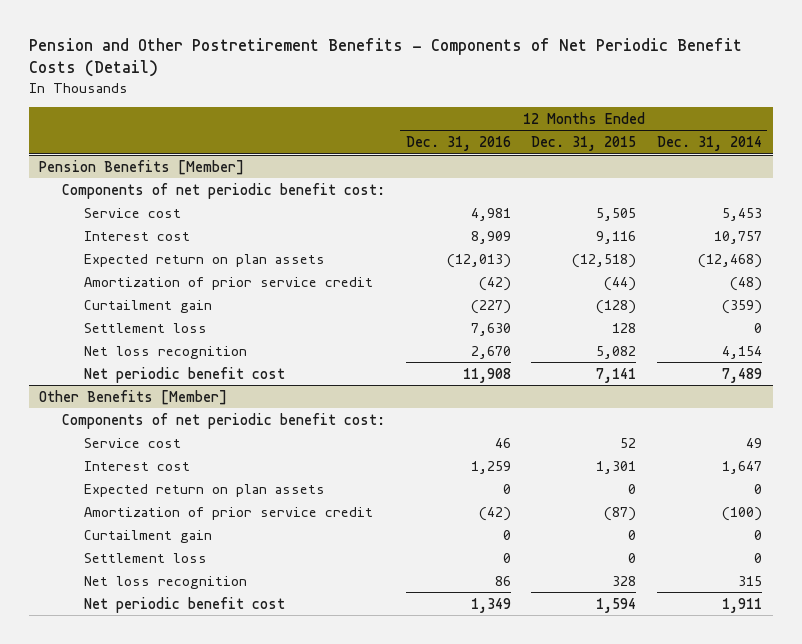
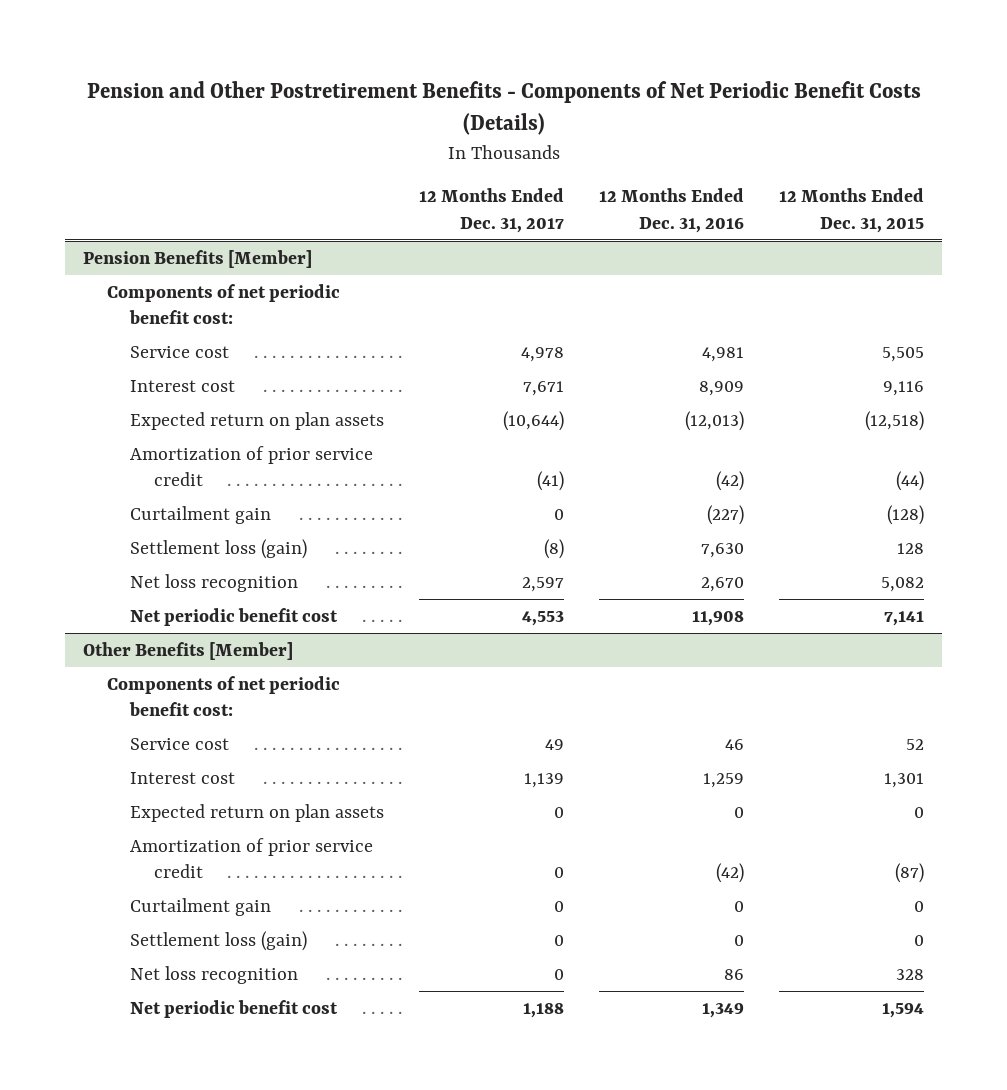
[28,38,742,78] Pension and Other Postretirement Benefits - Components of Net Periodic Benefit Costs (Detail) -> [86,80,921,136] Pension and Other Postretirement Benefits - Components of Net Periodic Benefit Costs (Details)
[657,135,763,151] Dec. 31, 2014 -> none
none -> [419,188,565,233] 12 Months Ended Dec. 31, 2017
[84,322,208,333] Settlement loss -> [130,538,308,559] Settlement loss (gain)
[84,552,208,563] Settlement loss -> [130,930,308,951] Settlement loss (gain)

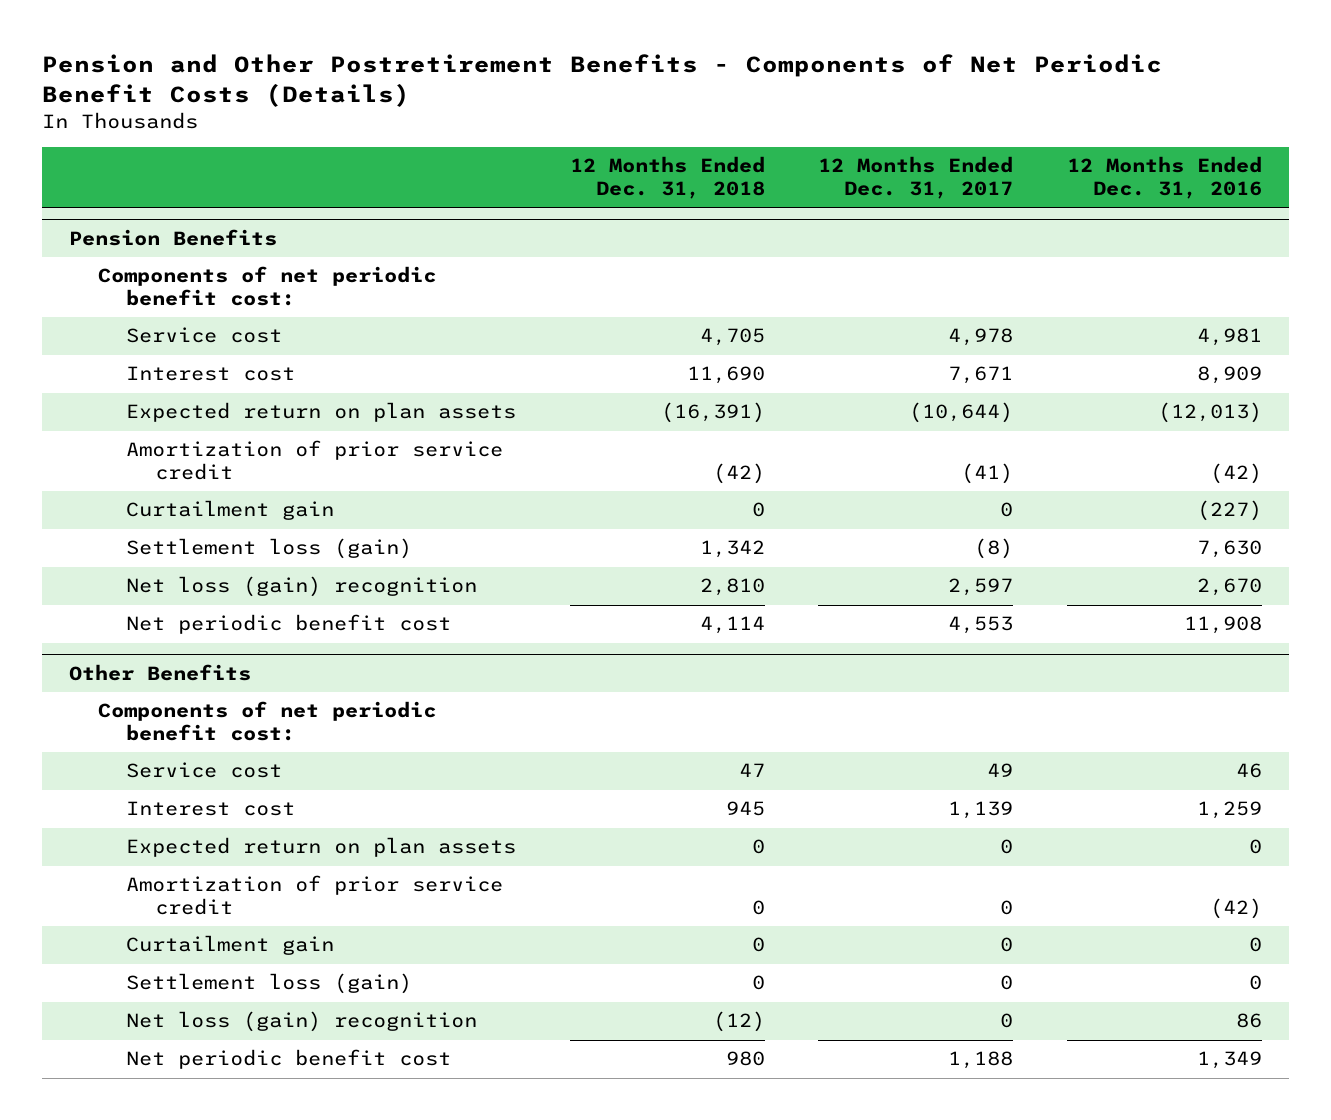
[779,188,925,233] 12 Months Ended Dec. 31, 2015 -> none
none -> [569,156,765,199] 12 Months Ended Dec. 31, 2018
[82,249,312,268] Pension Benefits [Member] -> [68,228,277,246] Pension Benefits
[130,573,299,592] Net loss recognition -> [126,576,478,598] Net loss (gain) recognition
[82,641,293,660] Other Benefits [Member] -> [68,663,251,681] Other Benefits
[130,965,299,984] Net loss recognition -> [126,1011,478,1033] Net loss (gain) recognition

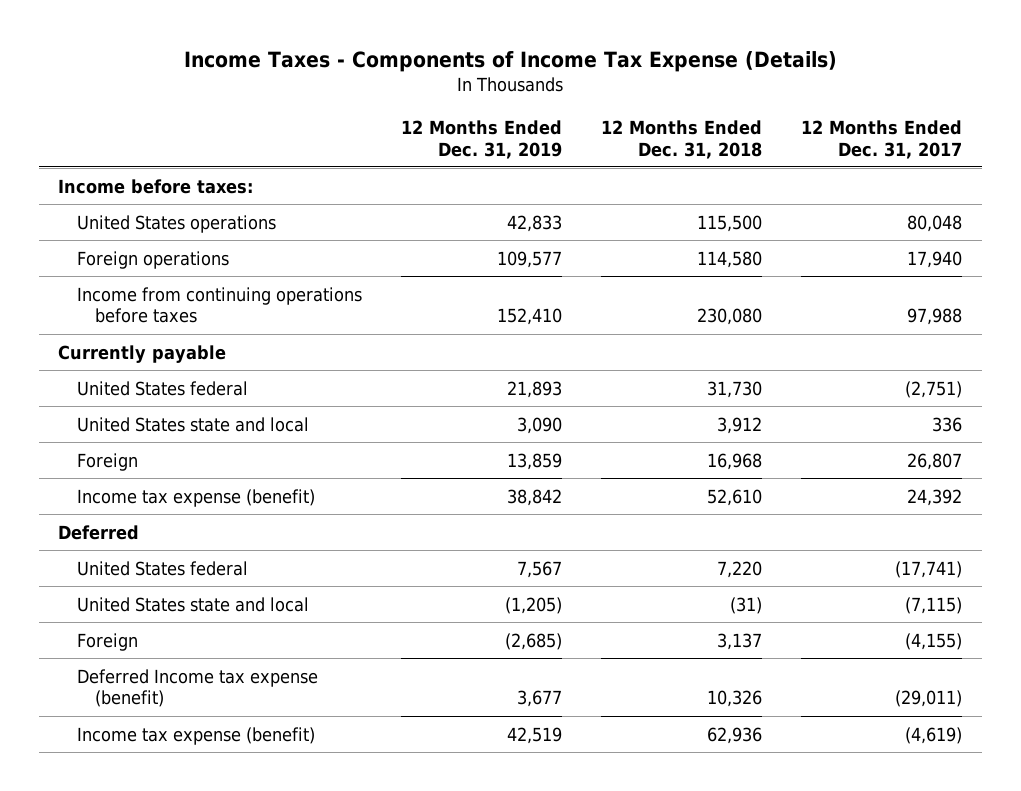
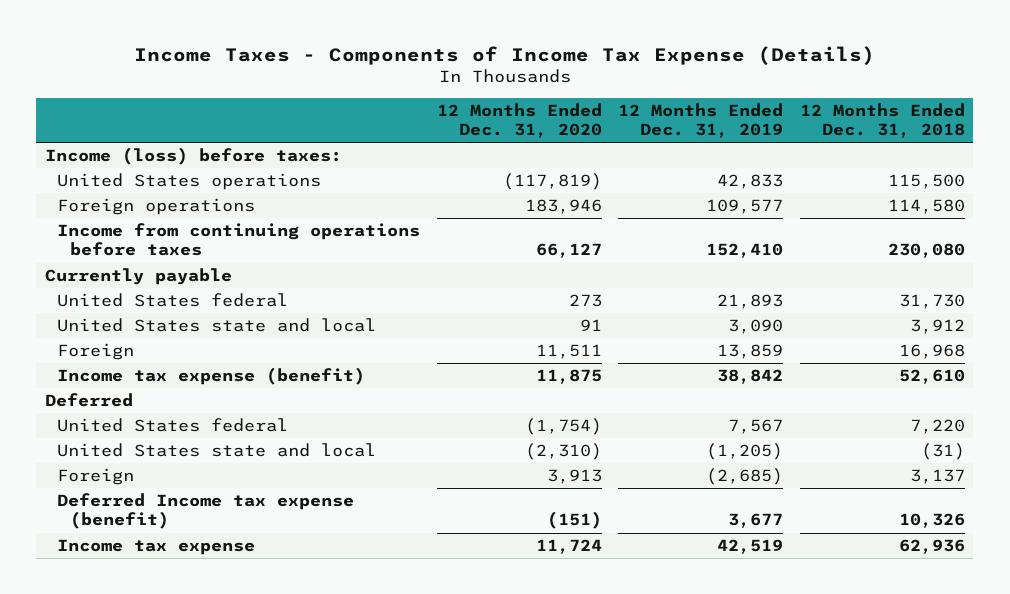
[801,119,963,159] 12 Months Ended Dec. 31, 2017 -> none
none -> [436,103,602,139] 12 Months Ended Dec. 31, 2020
[58,178,254,194] Income before taxes: -> [44,147,342,166] Income (loss) before taxes:
[76,726,315,745] Income tax expense (benefit) -> [57,539,256,556] Income tax expense

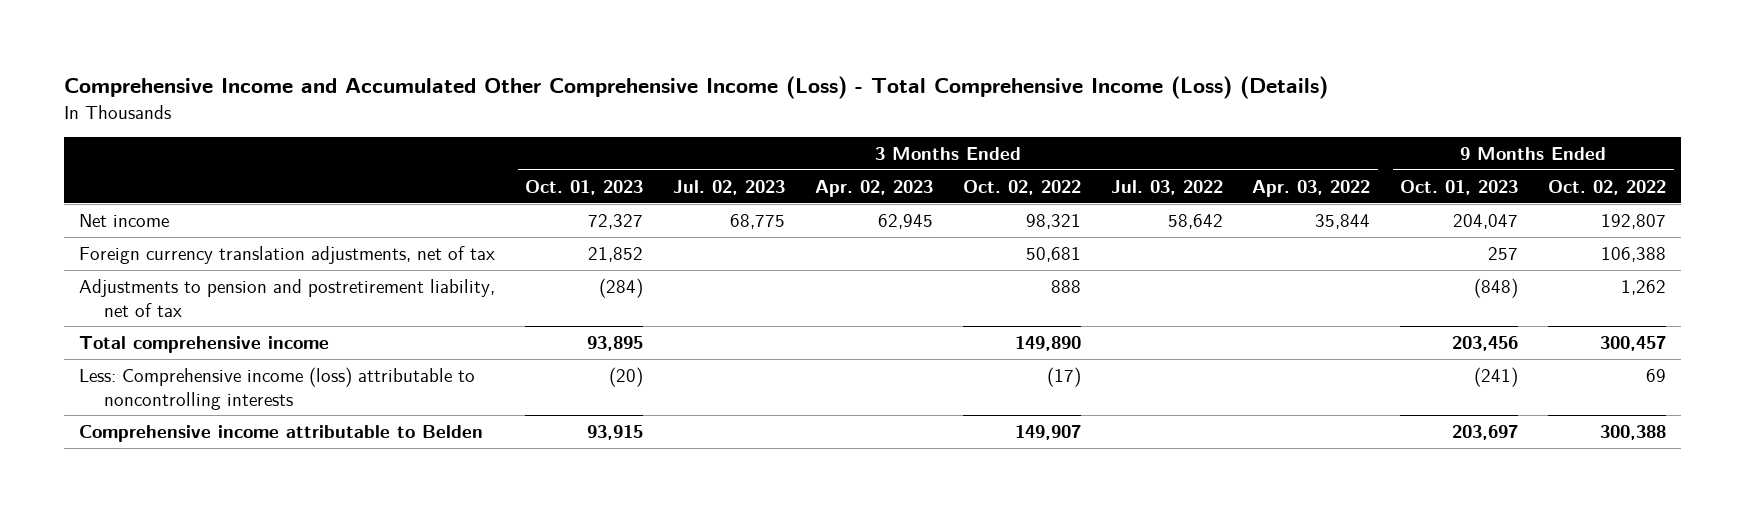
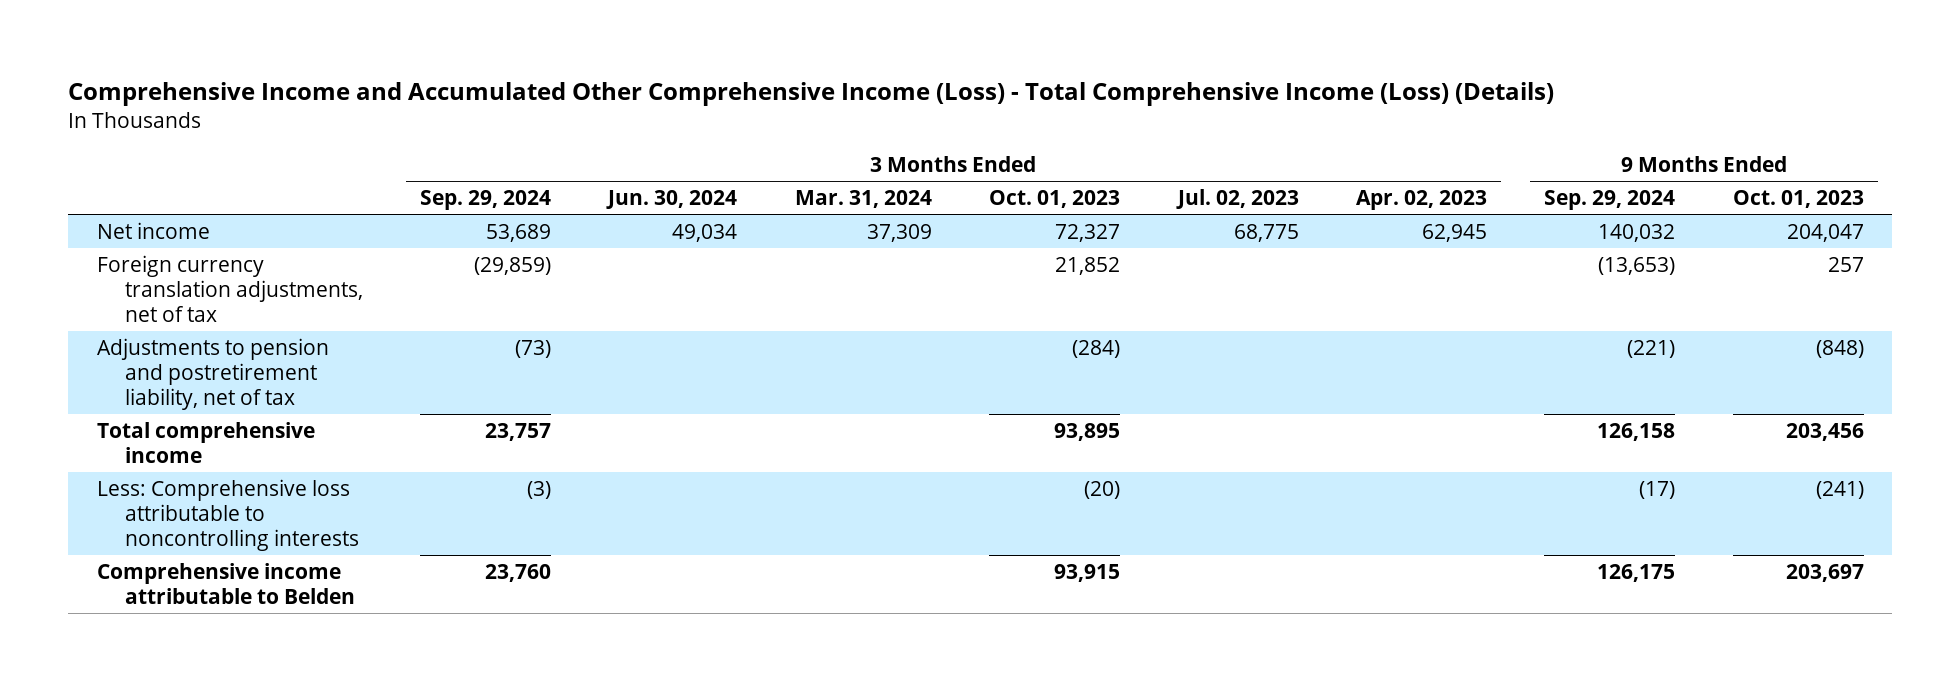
[962,179,1081,195] Oct. 02, 2022 -> none
[1110,179,1223,195] Jul. 03, 2022 -> none
[1252,179,1371,197] Apr. 03, 2022 -> none
[1548,179,1667,195] Oct. 02, 2022 -> none
none -> [419,190,551,211] Sep. 29, 2024
none -> [606,190,738,210] Jun. 30, 2024
none -> [794,190,932,209] Mar. 31, 2024
none -> [1544,190,1676,211] Sep. 29, 2024
[79,366,476,410] Less: Comprehensive income (loss) attributable to noncontrolling interests -> [96,478,359,552] Less: Comprehensive loss attributable to noncontrolling interests

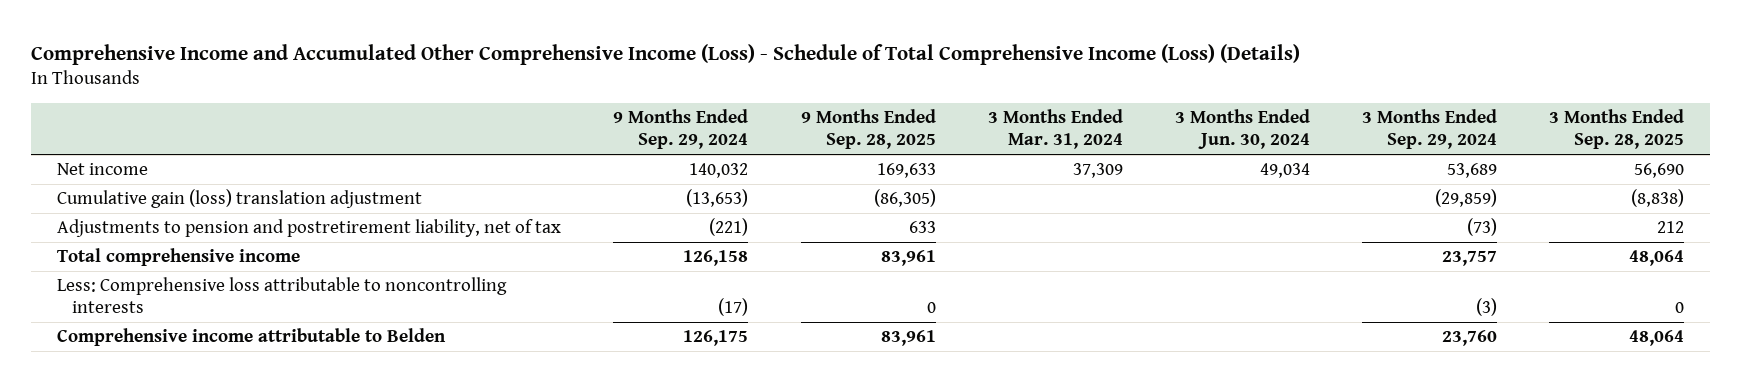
[67,82,1554,107] Comprehensive Income and Accumulated Other Comprehensive Income (Loss) - Total Comprehensive Income (Loss) (Details) -> [31,43,1301,65] Comprehensive Income and Accumulated Other Comprehensive Income (Loss) - Schedule of Total Comprehensive Income (Loss) (Details)
[989,190,1121,209] Oct. 01, 2023 -> none
[1175,189,1299,210] Jul. 02, 2023 -> none
[1355,190,1487,211] Apr. 02, 2023 -> none
[1732,190,1864,209] Oct. 01, 2023 -> none
none -> [800,109,936,150] 9 Months Ended Sep. 28, 2025
none -> [1549,109,1685,150] 3 Months Ended Sep. 28, 2025
[96,254,363,323] Foreign currency translation adjustments, net of tax -> [57,189,423,209] Cumulative gain (loss) translation adjustment

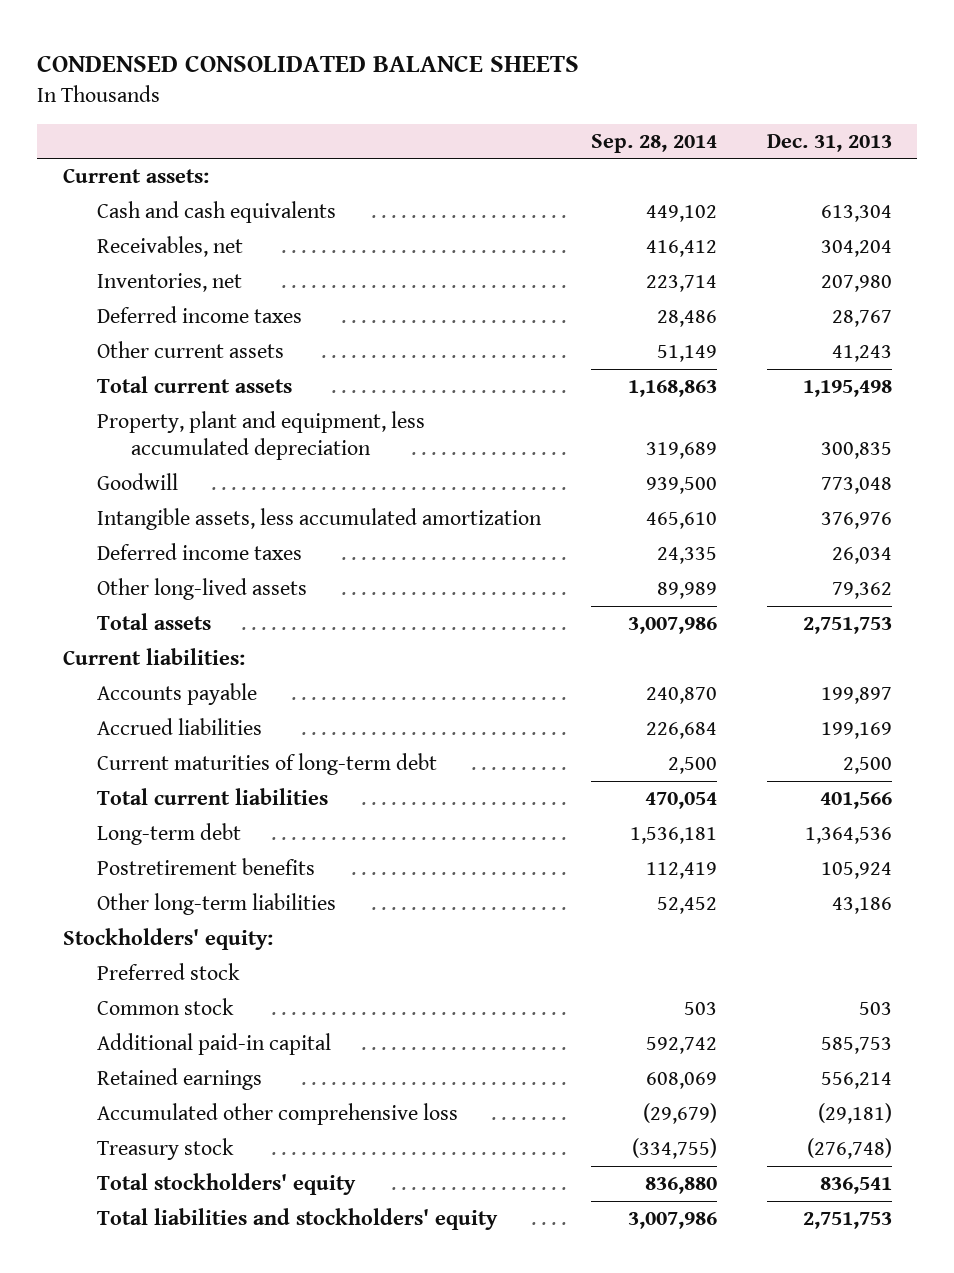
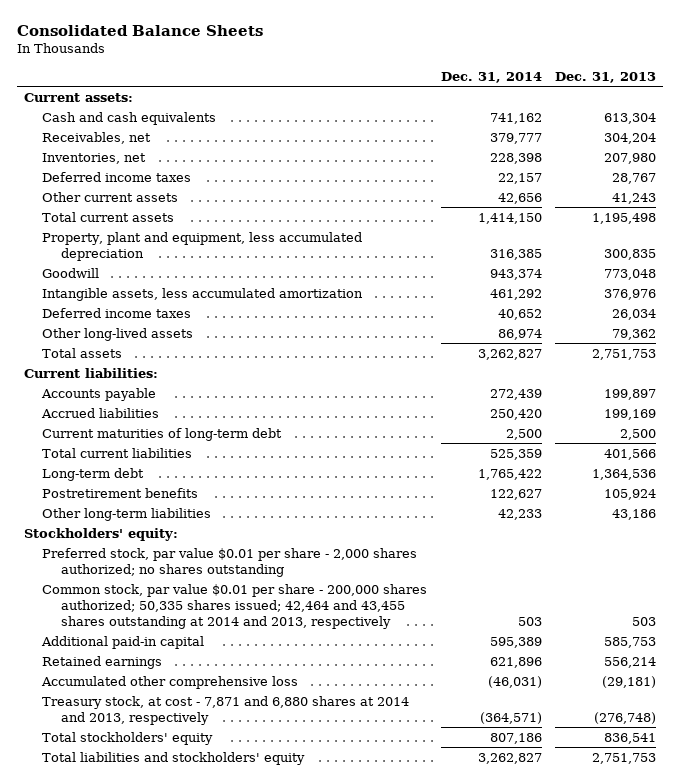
[37,54,580,72] CONDENSED CONSOLIDATED BALANCE SHEETS -> [16,25,263,37] Consolidated Balance Sheets
[590,133,717,153] Sep. 28, 2014 -> none
none -> [440,71,542,83] Dec. 31, 2014
[96,963,240,981] Preferred stock -> [42,547,418,577] Preferred stock, par value $0.01 per share - 2,000 shares authorized; no shares outstanding
[96,998,234,1016] Common stock -> [42,583,428,629] Common stock, par value $0.01 per share - 200,000 shares authorized; 50,335 shares issued; 42,464 and 43,455 shares outstanding at 2014 and 2013, respectively
[96,1138,234,1161] Treasury stock -> [42,695,410,725] Treasury stock, at cost - 7,871 and 6,880 shares at 2014 and 2013, respectively

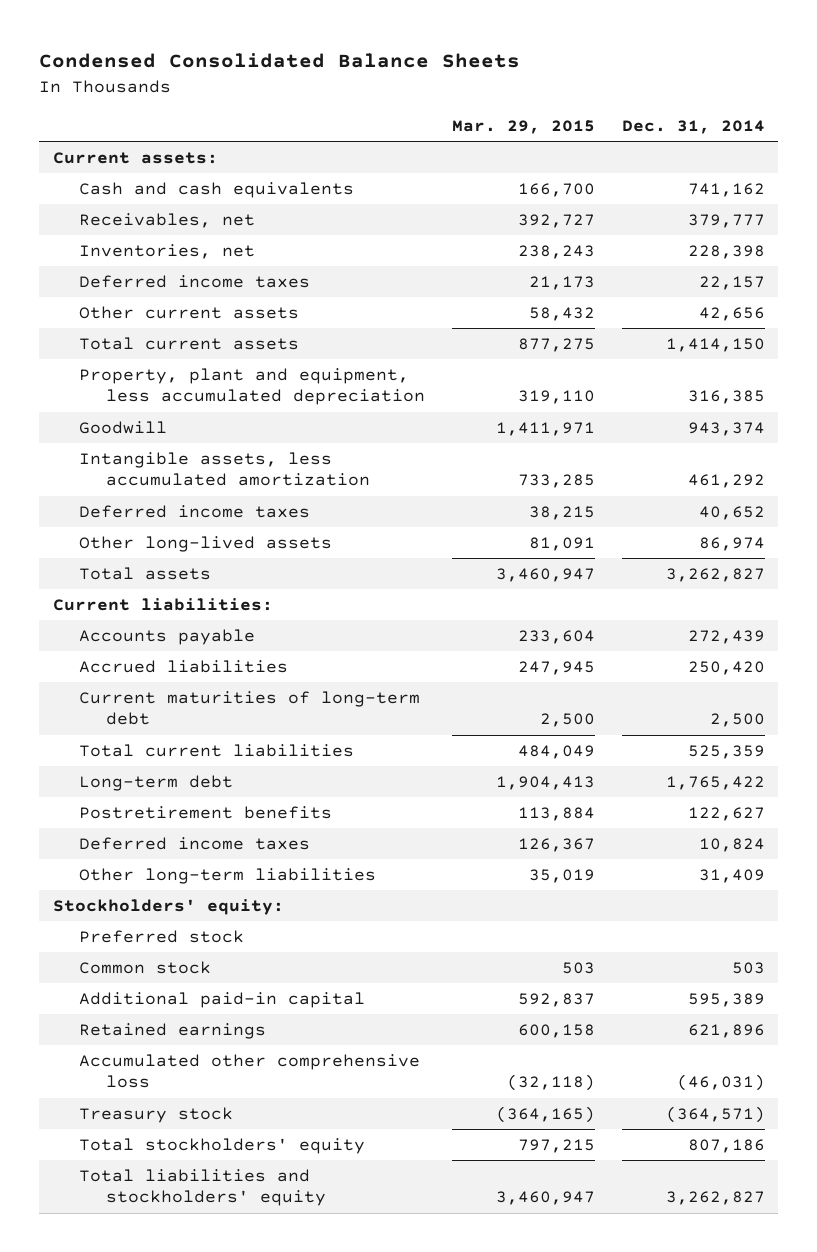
[16,25,263,37] Consolidated Balance Sheets -> [39,53,521,69] Condensed Consolidated Balance Sheets
[555,71,657,83] Dec. 31, 2013 -> none
none -> [451,119,595,134] Mar. 29, 2015
none -> [79,836,311,850] Deferred income taxes
[497,508,542,520] 42,233 -> [698,868,765,883] 31,409
[42,547,418,577] Preferred stock, par value $0.01 per share - 2,000 shares authorized; no shares outstanding -> [79,929,245,943] Preferred stock
[42,583,428,629] Common stock, par value $0.01 per share - 200,000 shares authorized; 50,335 shares issued; 42,464 and 43,455 shares outstanding at 2014 and 2013, respectively -> [79,960,212,974] Common stock
[42,695,410,725] Treasury stock, at cost - 7,871 and 6,880 shares at 2014 and 2013, respectively -> [79,1106,234,1123] Treasury stock

